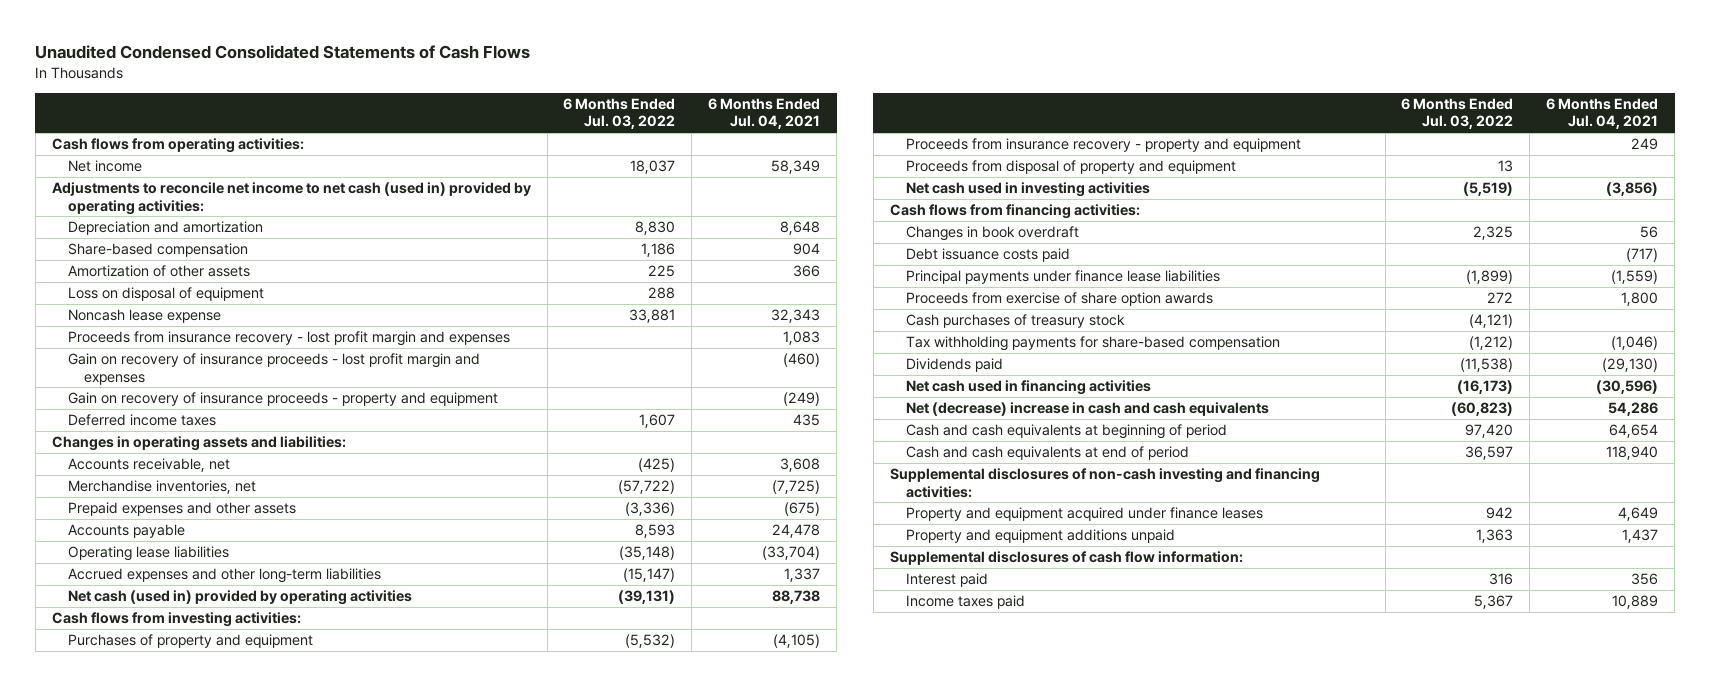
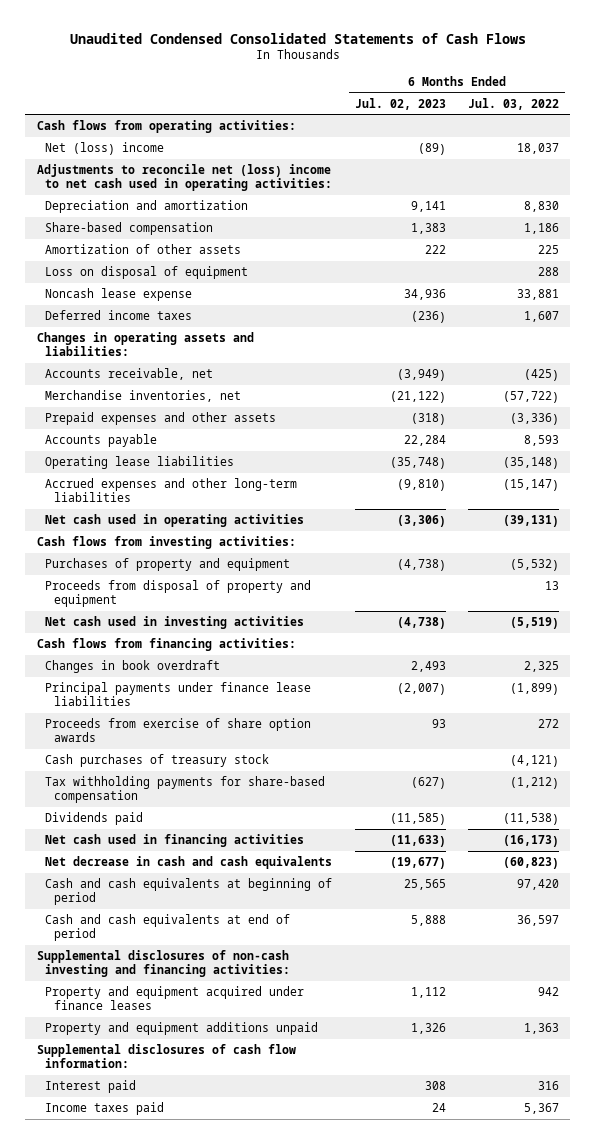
[708,97,821,130] 6 Months Ended Jul. 04, 2021 -> none
none -> [354,97,446,110] Jul. 02, 2023
[67,160,142,173] Net income -> [45,142,165,156] Net (loss) income
[51,182,531,215] Adjustments to reconcile net income to net cash (used in) provided by operating activities: -> [36,164,333,192] Adjustments to reconcile net (loss) income to net cash used in operating activities:
[67,331,510,347] Proceeds from insurance recovery - lost profit margin and expenses -> none
[67,353,480,385] Gain on recovery of insurance proceeds - lost profit margin and expenses -> none
[67,392,498,407] Gain on recovery of insurance proceeds - property and equipment -> none
[67,590,412,606] Net cash (used in) provided by operating activities -> [45,514,305,528] Net cash used in operating activities
[905,138,1301,153] Proceeds from insurance recovery - property and equipment -> none
[905,248,1070,263] Debt issuance costs paid -> none
[905,402,1269,417] Net (decrease) increase in cash and cash equivalents -> [45,856,333,870] Net decrease in cash and cash equivalents

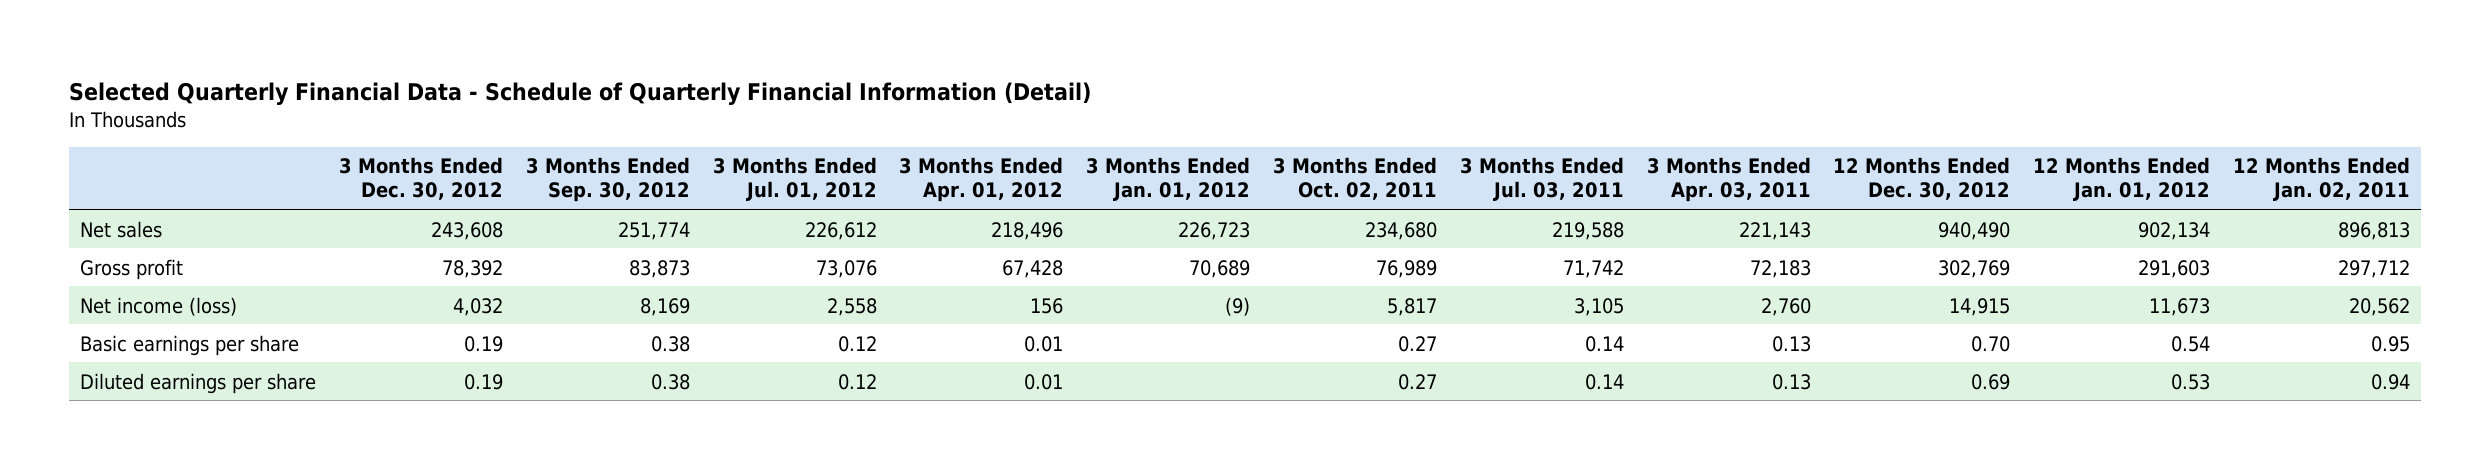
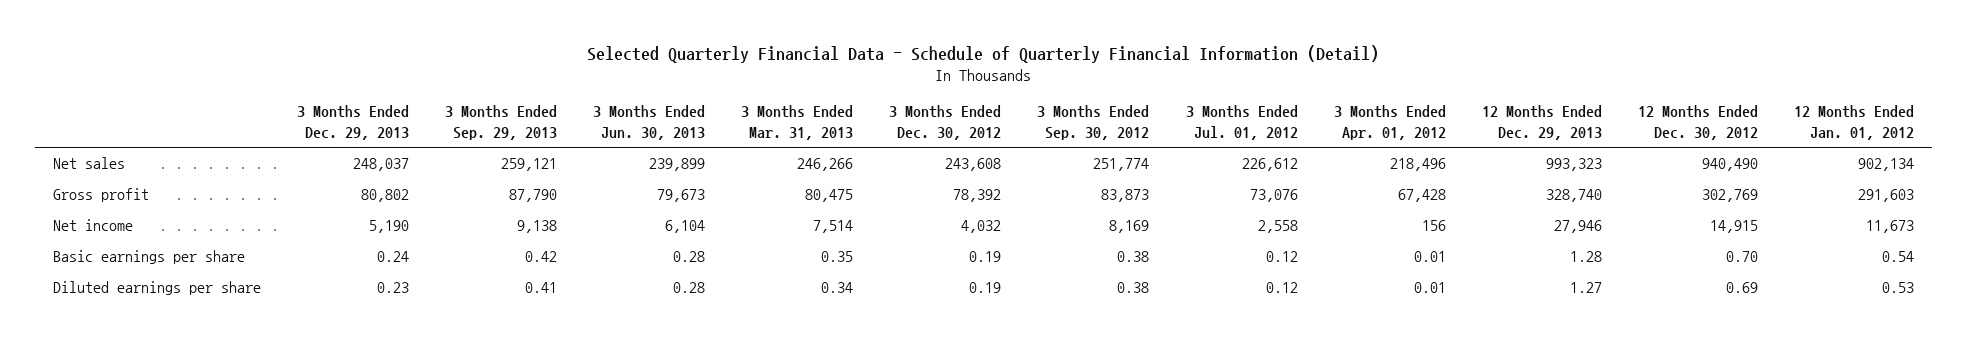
[1086,157,1251,202] 3 Months Ended Jan. 01, 2012 -> none
[1273,157,1438,201] 3 Months Ended Oct. 02, 2011 -> none
[1459,157,1624,202] 3 Months Ended Jul. 03, 2011 -> none
[1646,157,1811,203] 3 Months Ended Apr. 03, 2011 -> none
[2232,157,2410,202] 12 Months Ended Jan. 02, 2011 -> none
none -> [297,105,410,140] 3 Months Ended Dec. 29, 2013
none -> [445,105,558,140] 3 Months Ended Sep. 29, 2013
none -> [593,105,706,140] 3 Months Ended Jun. 30, 2013
none -> [741,105,854,140] 3 Months Ended Mar. 31, 2013
none -> [1481,105,1602,140] 12 Months Ended Dec. 29, 2013
[80,296,238,316] Net income (loss) -> [53,219,134,232] Net income

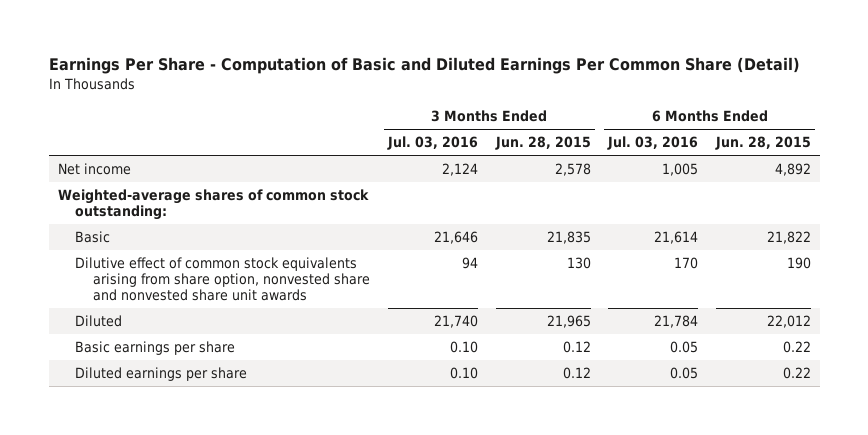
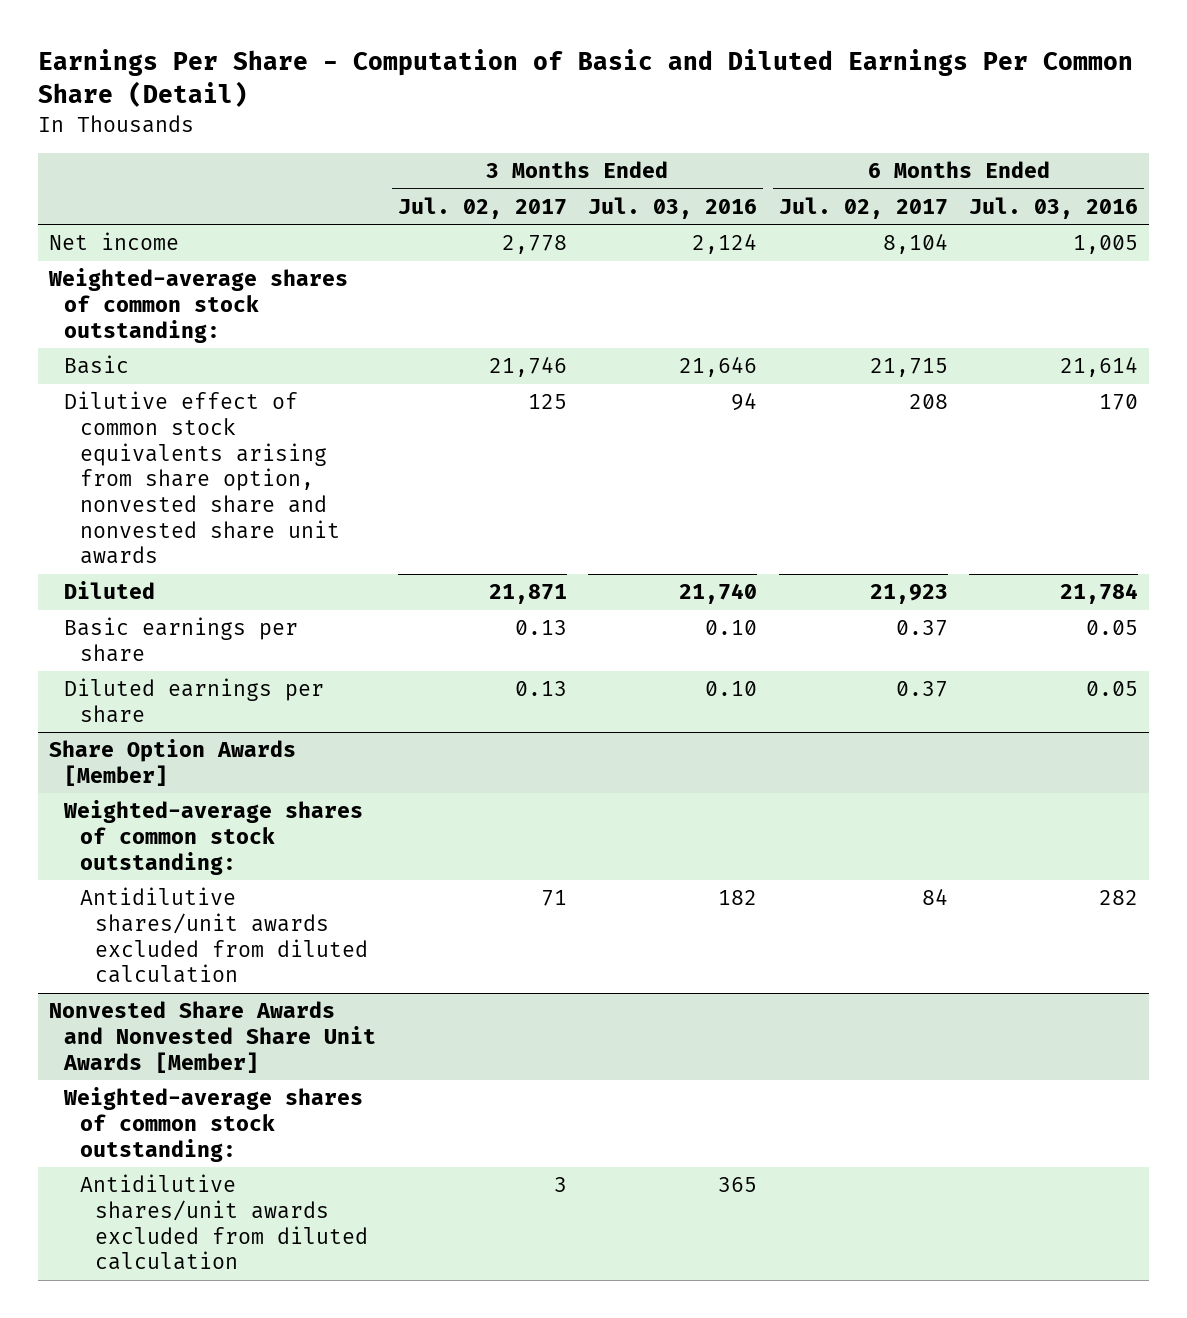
[494,136,591,151] Jun. 28, 2015 -> none
[714,136,811,151] Jun. 28, 2015 -> none
none -> [397,196,567,219] Jul. 02, 2017
none -> [778,196,948,219] Jul. 02, 2017
none -> [48,739,296,786] Share Option Awards [Member]
none -> [63,800,364,875] Weighted-average shares of common stock outstanding:
none -> [79,887,369,984] Antidilutive shares/unit awards excluded from diluted calculation
none -> [48,1001,377,1073] Nonvested Share Awards and Nonvested Share Unit Awards [Member]
none -> [63,1087,364,1162] Weighted-average shares of common stock outstanding:
none -> [79,1174,369,1271] Antidilutive shares/unit awards excluded from diluted calculation

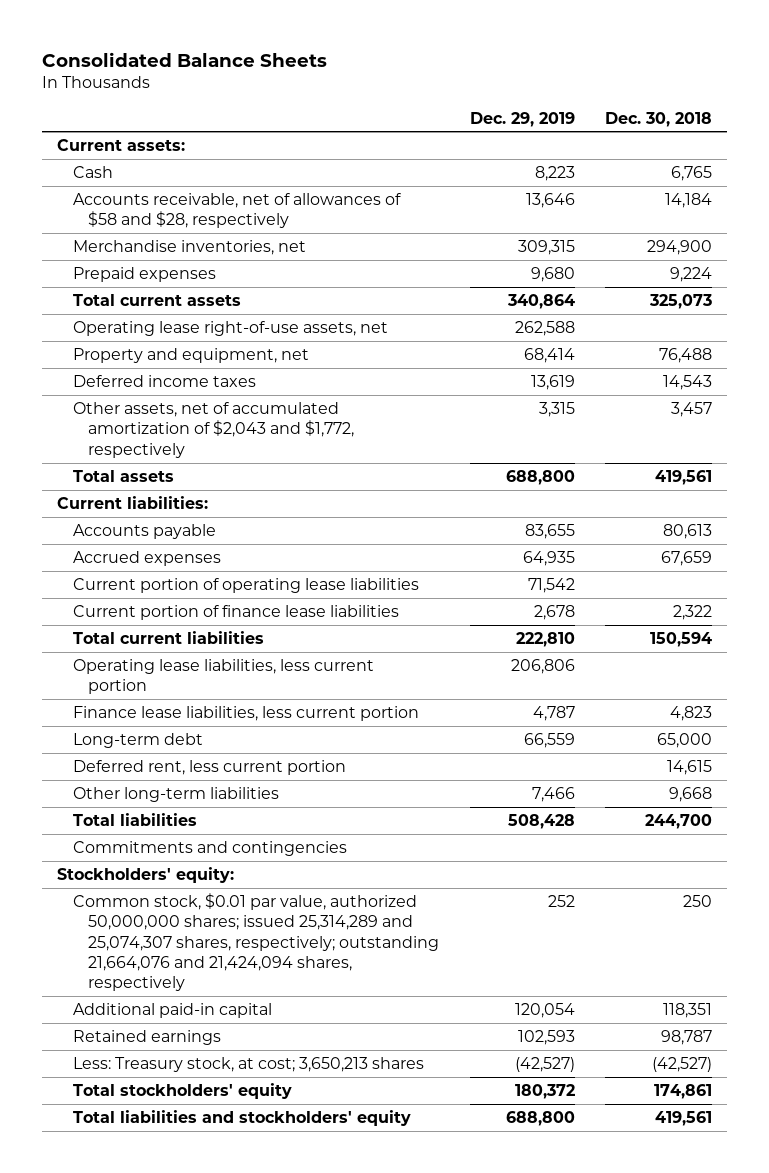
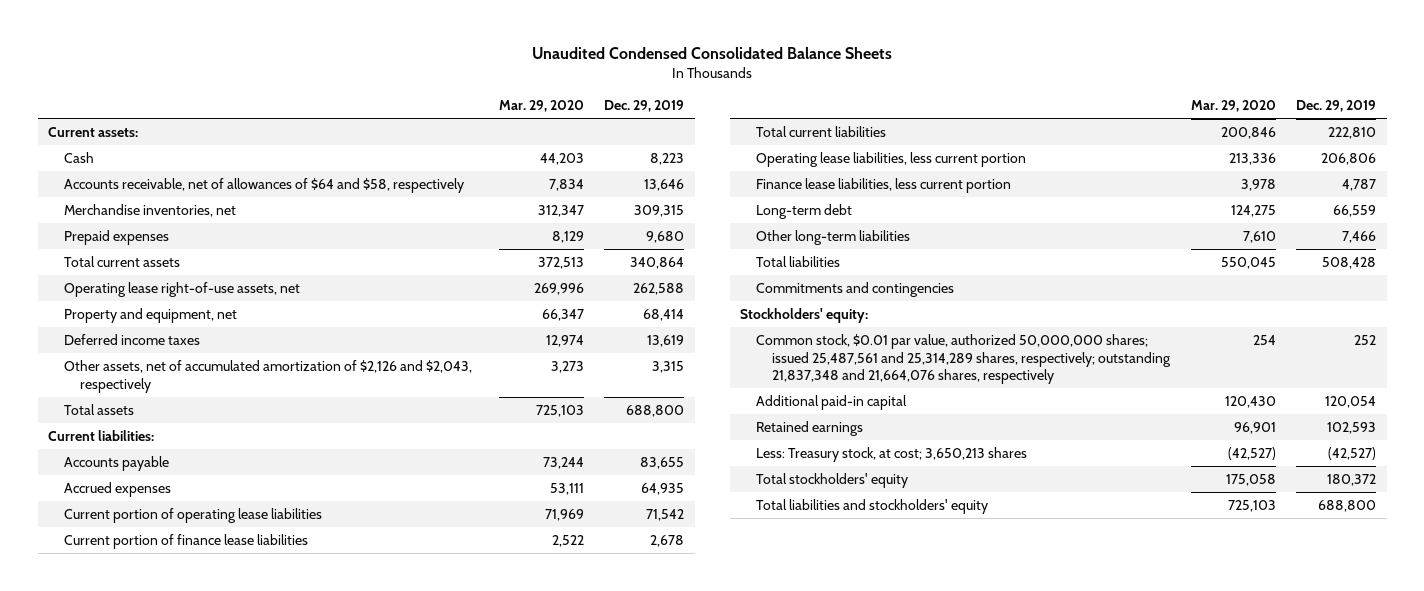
[41,51,327,67] Consolidated Balance Sheets -> [532,47,893,60] Unaudited Condensed Consolidated Balance Sheets
[605,111,713,127] Dec. 30, 2018 -> none
none -> [498,100,584,113] Mar. 29, 2020
[72,193,401,229] Accounts receivable, net of allowances of $58 and $28, respectively -> [64,178,465,194] Accounts receivable, net of allowances of $64 and $58, respectively
[72,402,355,458] Other assets, net of accumulated amortization of $2,043 and $1,772, respectively -> [64,360,473,393] Other assets, net of accumulated amortization of $2,126 and $2,043, respectively
[72,760,346,776] Deferred rent, less current portion -> none
[72,893,440,992] Common stock, $0.01 par value, authorized 50,000,000 shares; issued 25,314,289 and 25,074,307 shares, respectively; outstanding 21,664,076 and 21,424,094 shares, respectively -> [756,334,1172,384] Common stock, $0.01 par value, authorized 50,000,000 shares; issued 25,487,561 and 25,314,289 shares, respectively; outstanding 21,837,348 and 21,664,076 shares, respectively

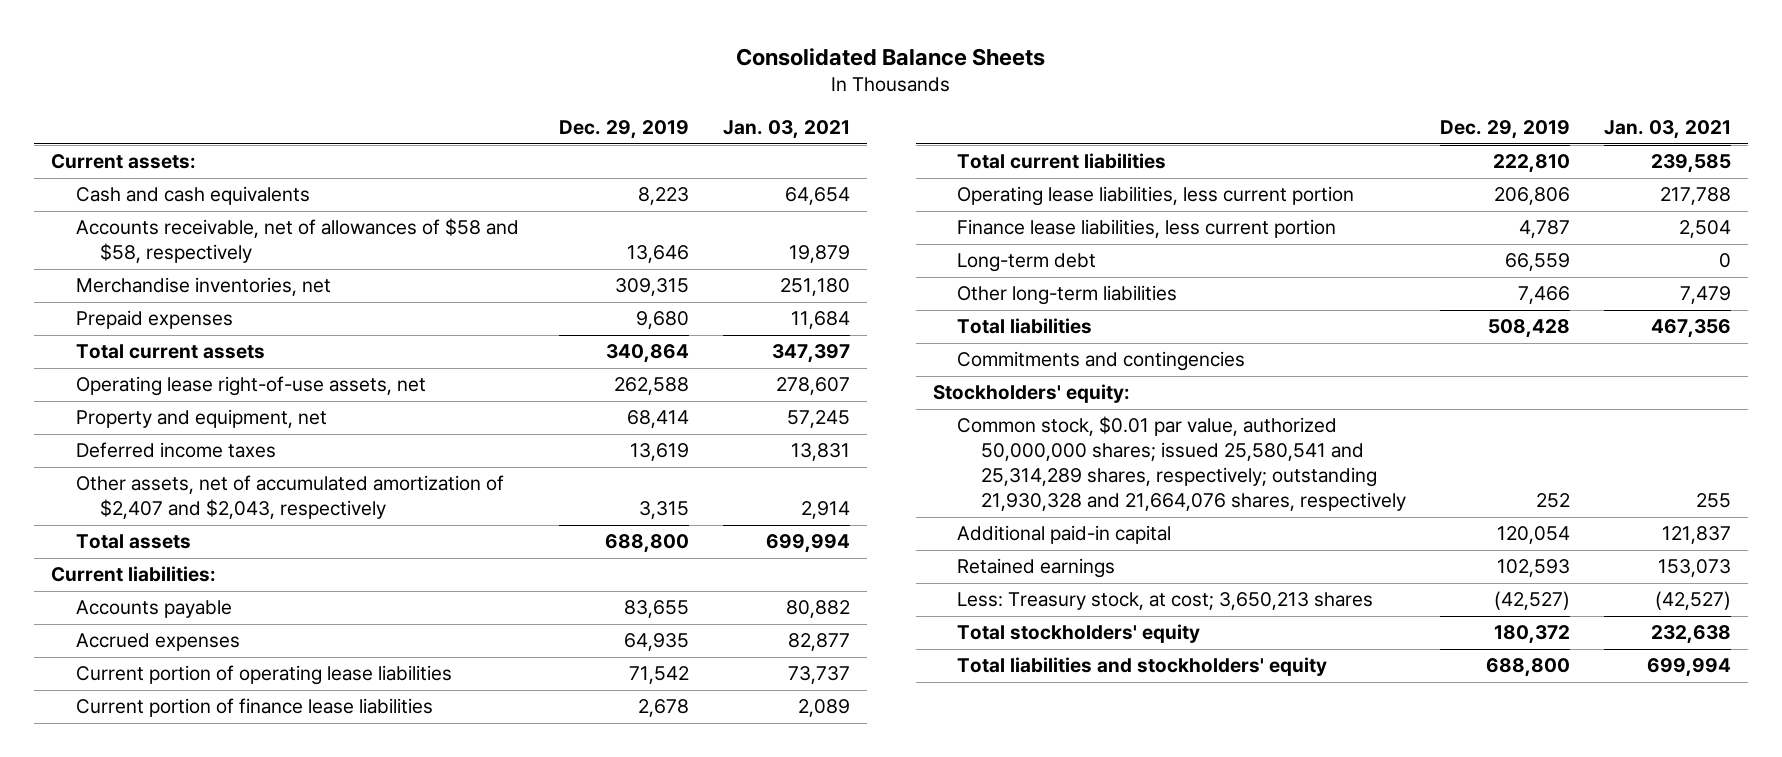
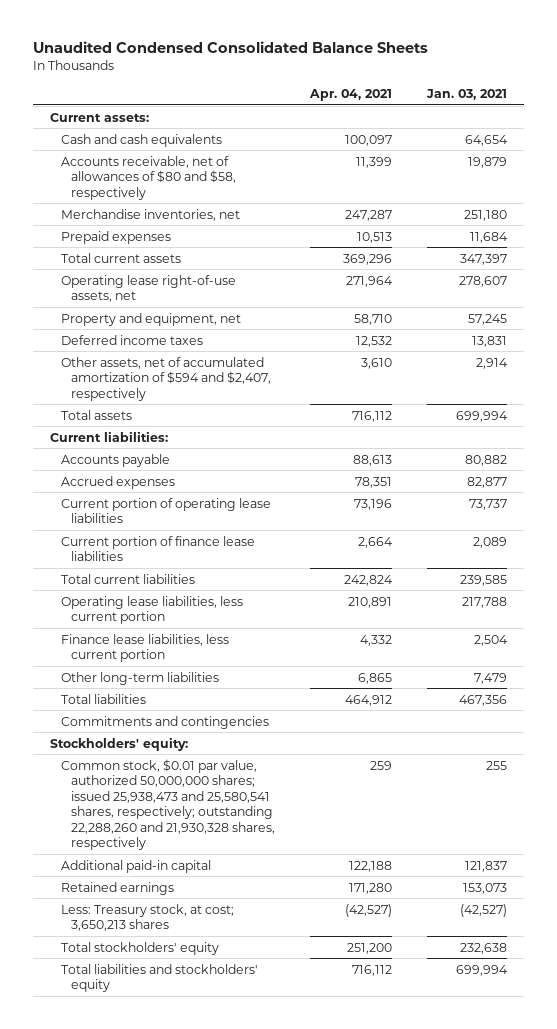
[736,47,1046,66] Consolidated Balance Sheets -> [32,40,428,53] Unaudited Condensed Consolidated Balance Sheets
[558,120,689,140] Dec. 29, 2019 -> none
none -> [308,89,392,102] Apr. 04, 2021
[75,218,519,264] Accounts receivable, net of allowances of $58 and $58, respectively -> [60,155,237,200] Accounts receivable, net of allowances of $80 and $58, respectively
[75,475,504,520] Other assets, net of accumulated amortization of $2,407 and $2,043, respectively -> [60,356,272,401] Other assets, net of accumulated amortization of $594 and $2,407, respectively
[956,253,1096,273] Long-term debt -> none
[956,416,1407,512] Common stock, $0.01 par value, authorized 50,000,000 shares; issued 25,580,541 and 25,314,289 shares, respectively; outstanding 21,930,328 and 21,664,076 shares, respectively -> [60,758,276,851] Common stock, $0.01 par value, authorized 50,000,000 shares; issued 25,938,473 and 25,580,541 shares, respectively; outstanding 22,288,260 and 21,930,328 shares, respectively

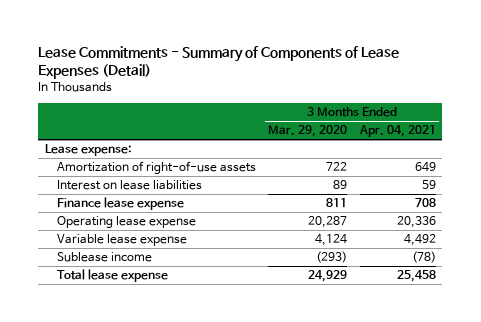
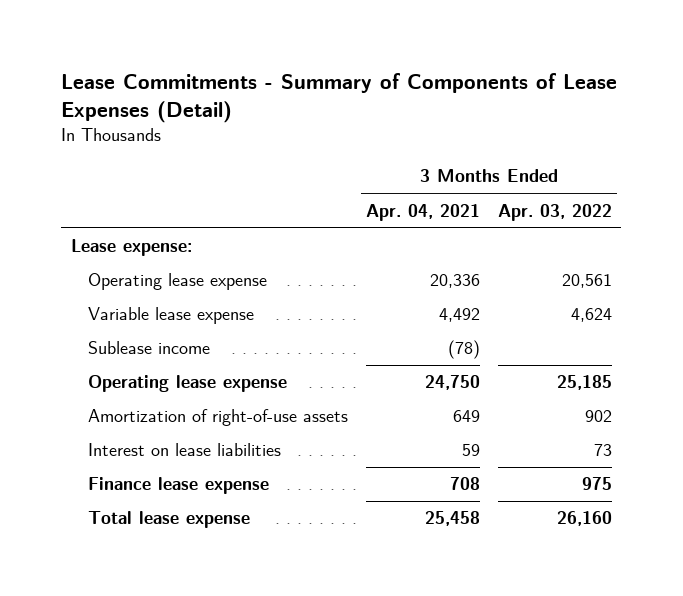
[268,125,348,138] Mar. 29, 2020 -> none
none -> [497,203,612,221] Apr. 03, 2022
none -> [87,375,287,393] Operating lease expense
[56,161,256,175] Amortization of right-of-use assets -> [87,409,348,427] Amortization of right-of-use assets
[56,180,202,191] Interest on lease liabilities -> [87,443,281,457] Interest on lease liabilities
[56,197,184,211] Finance lease expense -> [87,477,269,495] Finance lease expense

